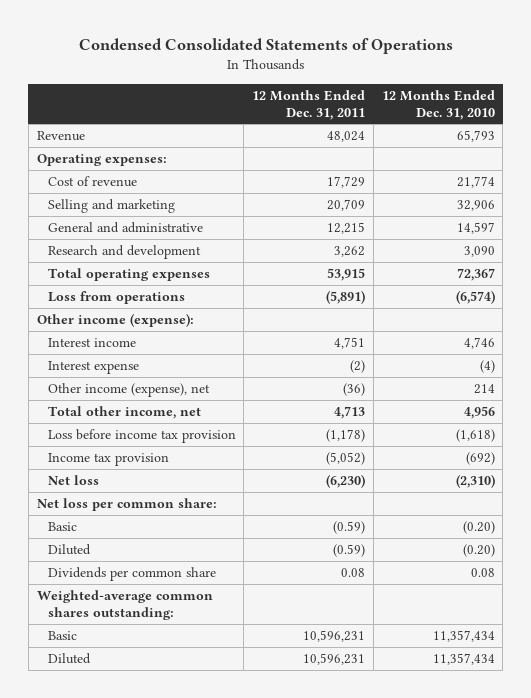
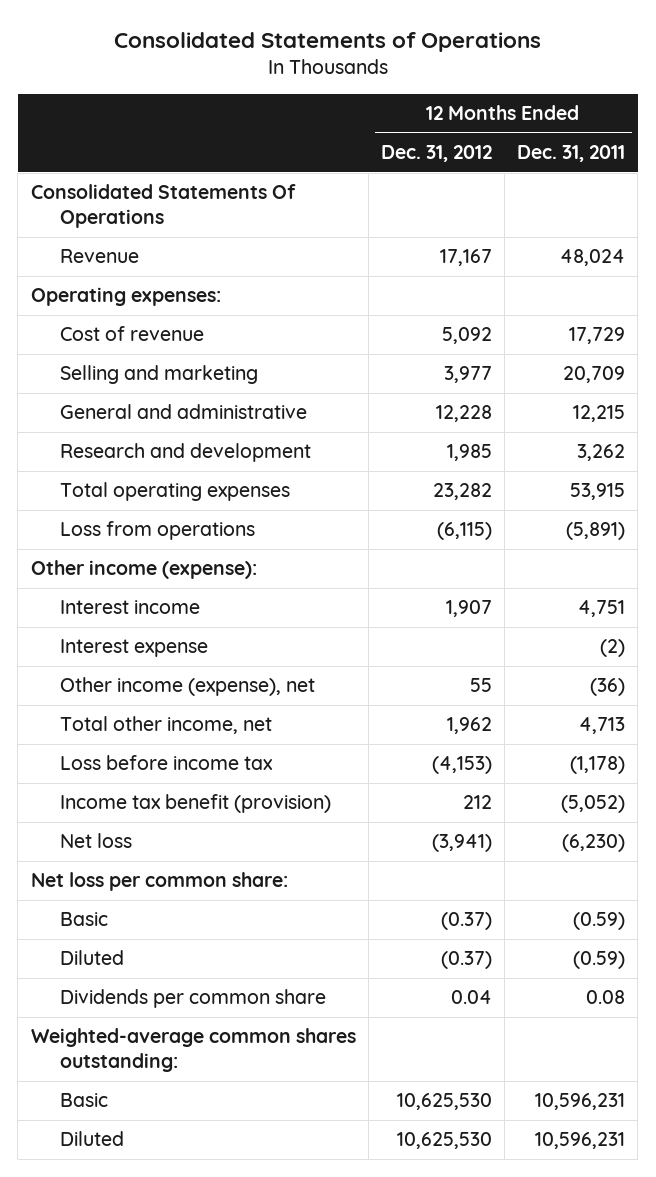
[78,38,453,55] Condensed Consolidated Statements of Operations -> [113,32,541,53] Consolidated Statements of Operations
[381,89,495,120] 12 Months Ended Dec. 31, 2010 -> none
none -> [380,145,492,163] Dec. 31, 2012
none -> [30,184,296,229] Consolidated Statements Of Operations
[47,428,236,443] Loss before income tax provision -> [60,755,274,771] Loss before income tax
[47,452,169,466] Income tax provision -> [60,794,332,814] Income tax benefit (provision)

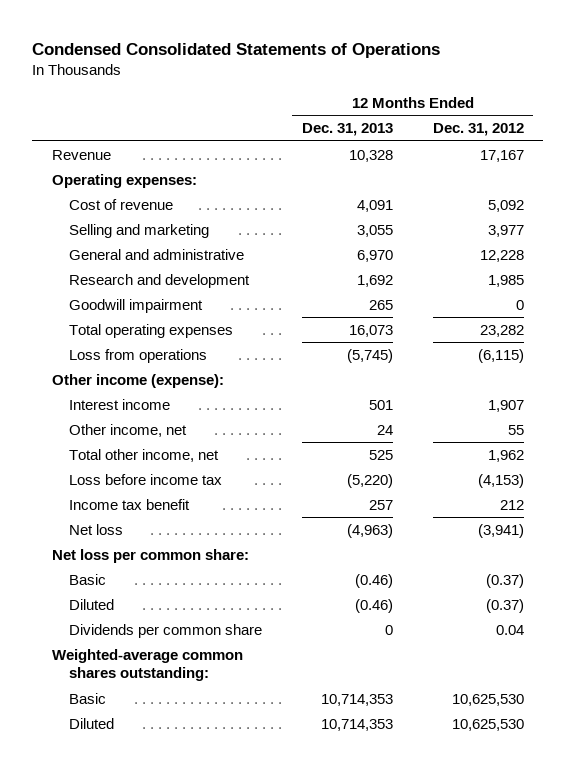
[113,32,541,53] Consolidated Statements of Operations -> [32,43,441,59] Condensed Consolidated Statements of Operations
[517,145,626,163] Dec. 31, 2011 -> none
none -> [302,123,394,137] Dec. 31, 2013
[30,184,296,229] Consolidated Statements Of Operations -> none
none -> [69,298,204,313] Goodwill impairment
[60,639,209,658] Interest expense -> none
[60,677,316,697] Other income (expense), net -> [69,423,188,437] Other income, net
[60,794,332,814] Income tax benefit (provision) -> [69,498,191,510] Income tax benefit

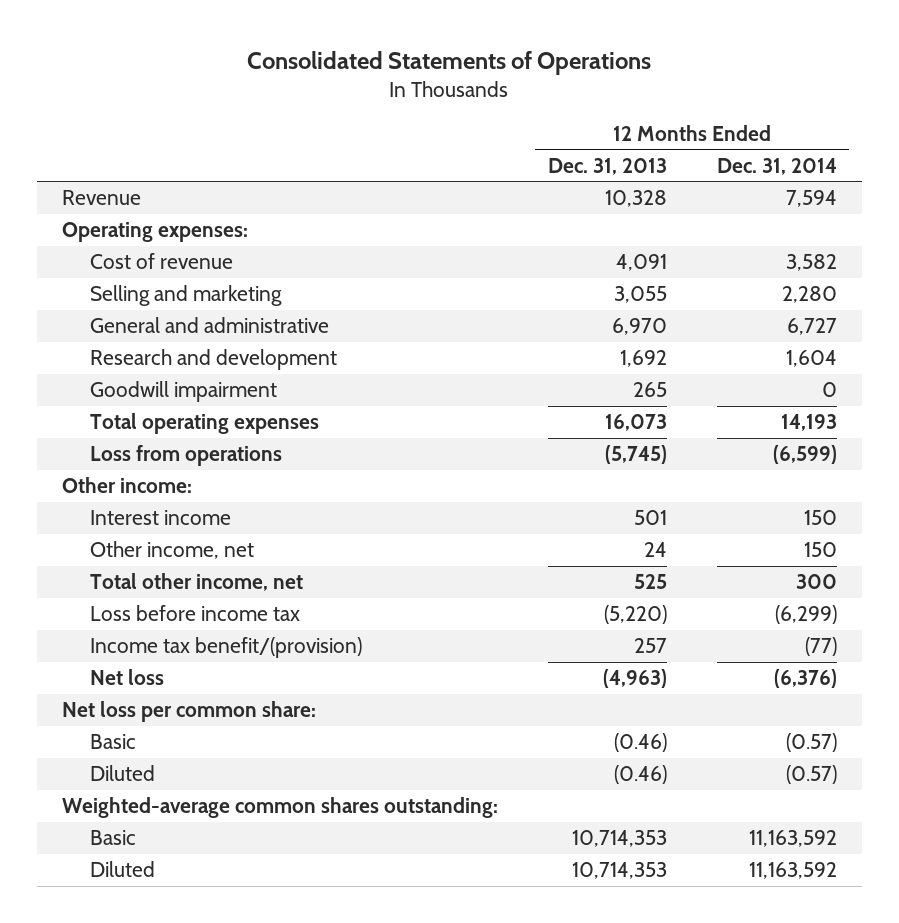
[32,43,441,59] Condensed Consolidated Statements of Operations -> [247,51,652,76] Consolidated Statements of Operations
[432,123,524,137] Dec. 31, 2012 -> none
none -> [716,157,837,175] Dec. 31, 2014
[51,373,224,388] Other income (expense): -> [61,477,192,494] Other income:
[69,498,191,510] Income tax benefit -> [89,637,362,659] Income tax benefit/(provision)
[69,623,263,638] Dividends per common share -> none

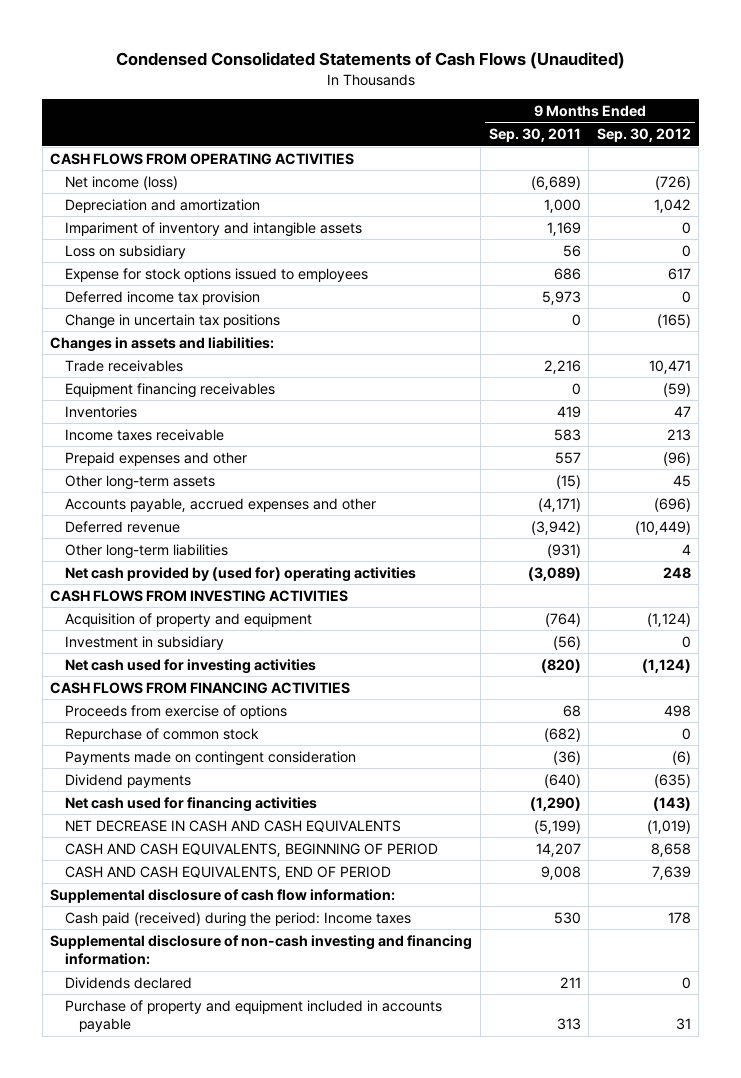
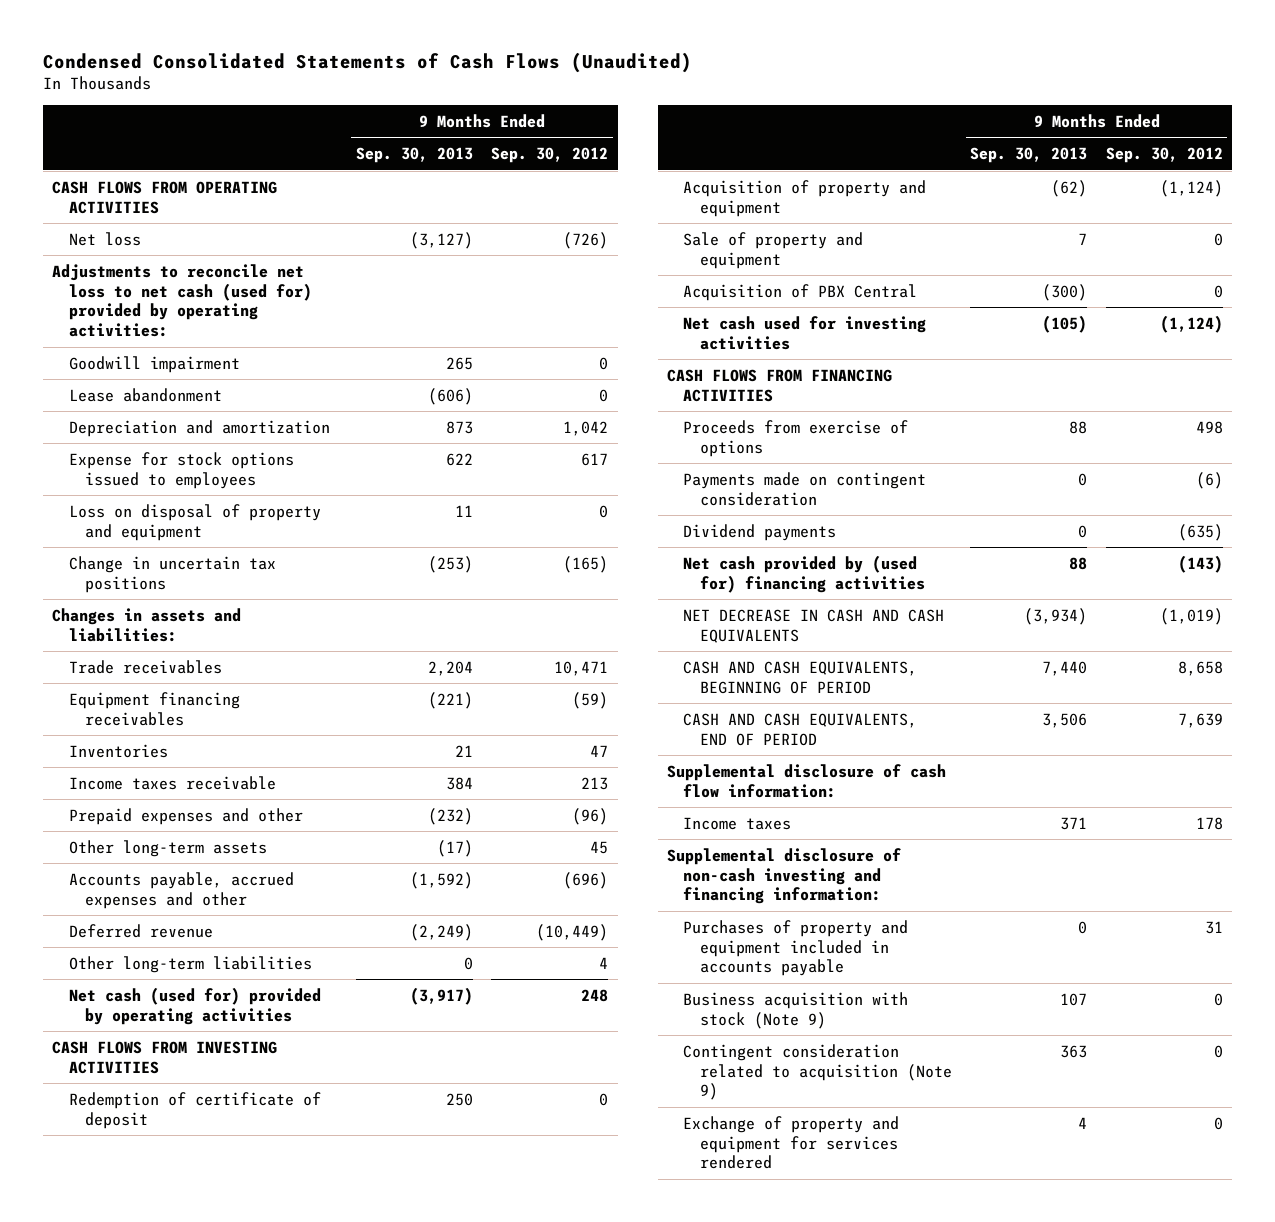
[488,128,581,143] Sep. 30, 2011 -> none
none -> [355,147,473,164] Sep. 30, 2013
[64,175,178,190] Net income (loss) -> [68,231,141,246] Net loss
none -> [52,263,312,338] Adjustments to reconcile net loss to net cash (used for) provided by operating activities:
none -> [68,355,240,373] Goodwill impairment
none -> [68,387,222,402] Lease abandonment
[64,221,362,237] Impariment of inventory and intangible assets -> none
[64,244,186,259] Loss on subsidiary -> none
[64,290,260,305] Deferred income tax provision -> none
none -> [68,503,321,541] Loss on disposal of property and equipment
[64,566,416,582] Net cash provided by (used for) operating activities -> [68,986,321,1025] Net cash (used for) provided by operating activities
none -> [68,1091,321,1129] Redemption of certificate of deposit
[64,635,224,650] Investment in subsidiary -> none
none -> [683,231,864,269] Sale of property and equipment
none -> [683,283,918,301] Acquisition of PBX Central
[64,727,259,742] Repurchase of common stock -> none
[64,796,317,812] Net cash used for financing activities -> [683,554,925,593] Net cash provided by (used for) financing activities
[64,911,411,927] Cash paid (received) during the period: Income taxes -> [683,816,792,830] Income taxes
[64,976,192,989] Dividends declared -> none
[64,999,442,1033] Purchase of property and equipment included in accounts payable -> [683,919,909,977] Purchases of property and equipment included in accounts payable
none -> [683,991,909,1029] Business acquisition with stock (Note 9)
none -> [683,1043,952,1101] Contingent consideration related to acquisition (Note 9)
none -> [683,1115,900,1170] Exchange of property and equipment for services rendered

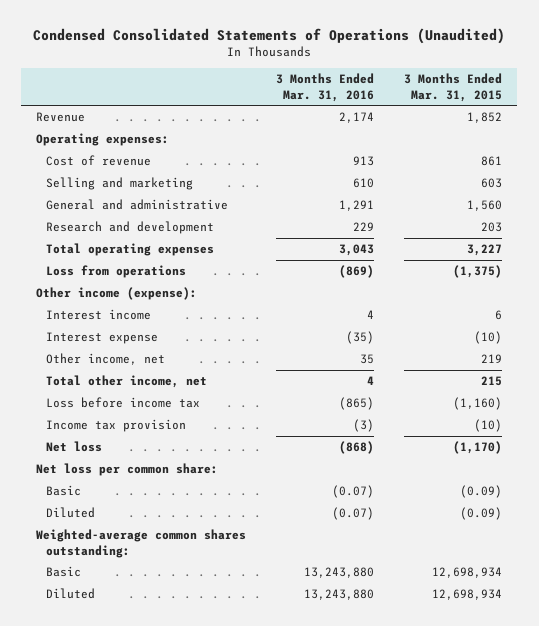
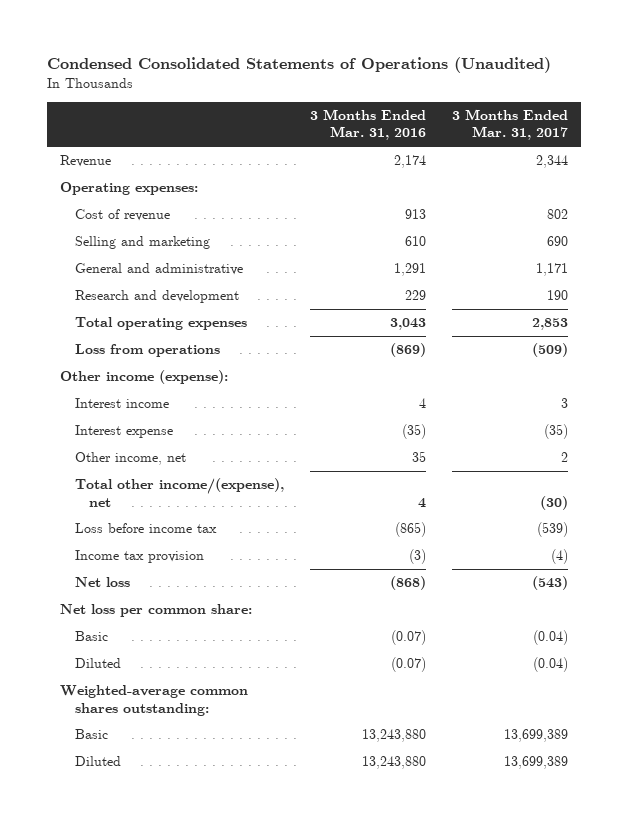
[404,73,503,102] 3 Months Ended Mar. 31, 2015 -> none
none -> [452,109,569,141] 3 Months Ended Mar. 31, 2017
[46,374,208,388] Total other income, net -> [74,478,284,507] Total other income/(expense), net

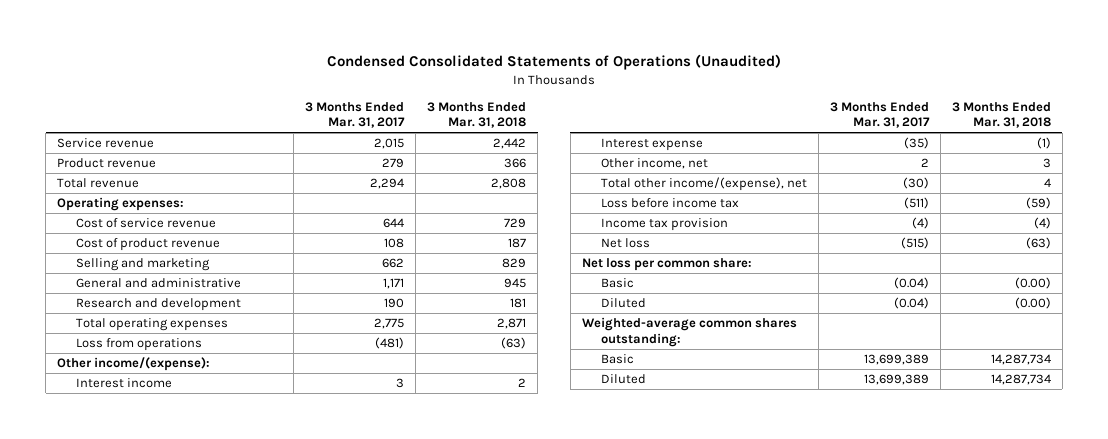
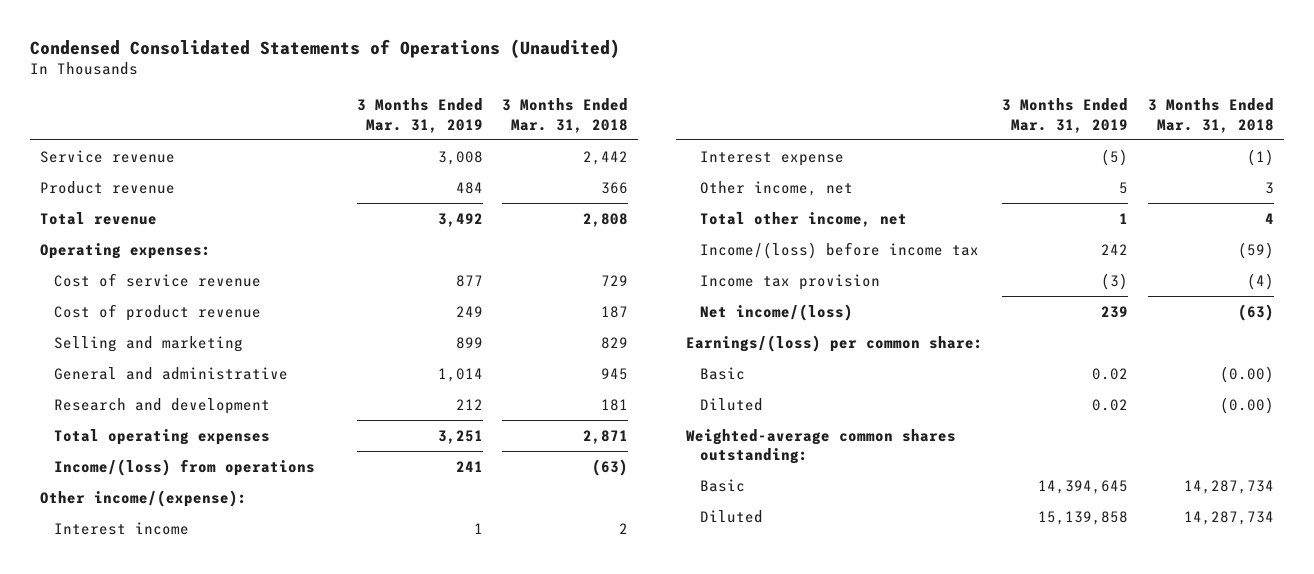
[305,101,406,129] 3 Months Ended Mar. 31, 2017 -> none
none -> [356,98,483,133] 3 Months Ended Mar. 31, 2019
[76,338,203,352] Loss from operations -> [53,458,315,476] Income/(loss) from operations
[600,177,807,192] Total other income/(expense), net -> [699,211,907,227] Total other income, net
[600,198,739,209] Loss before income tax -> [699,241,979,259] Income/(loss) before income tax
[600,238,650,249] Net loss -> [699,303,853,321] Net income/(loss)
[581,258,752,272] Net loss per common share: -> [685,334,983,352] Earnings/(loss) per common share:

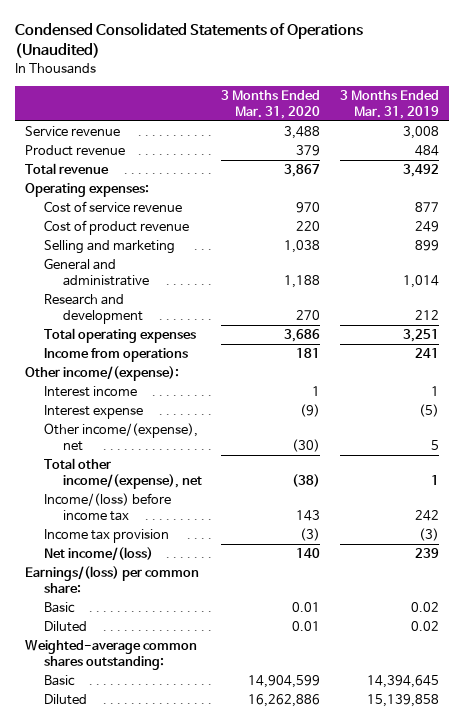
[502,98,629,133] 3 Months Ended Mar. 31, 2018 -> none
none -> [221,89,321,119] 3 Months Ended Mar. 31, 2020
[53,458,315,476] Income/(loss) from operations -> [43,348,188,363] Income from operations
[699,180,853,196] Other income, net -> [43,423,198,452] Other income/(expense), net
[699,211,907,227] Total other income, net -> [43,458,202,490] Total other income/(expense), net

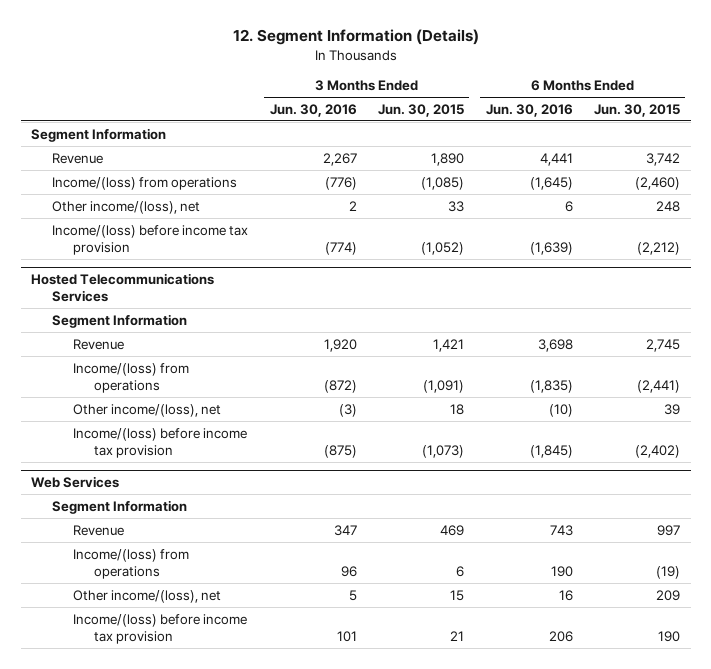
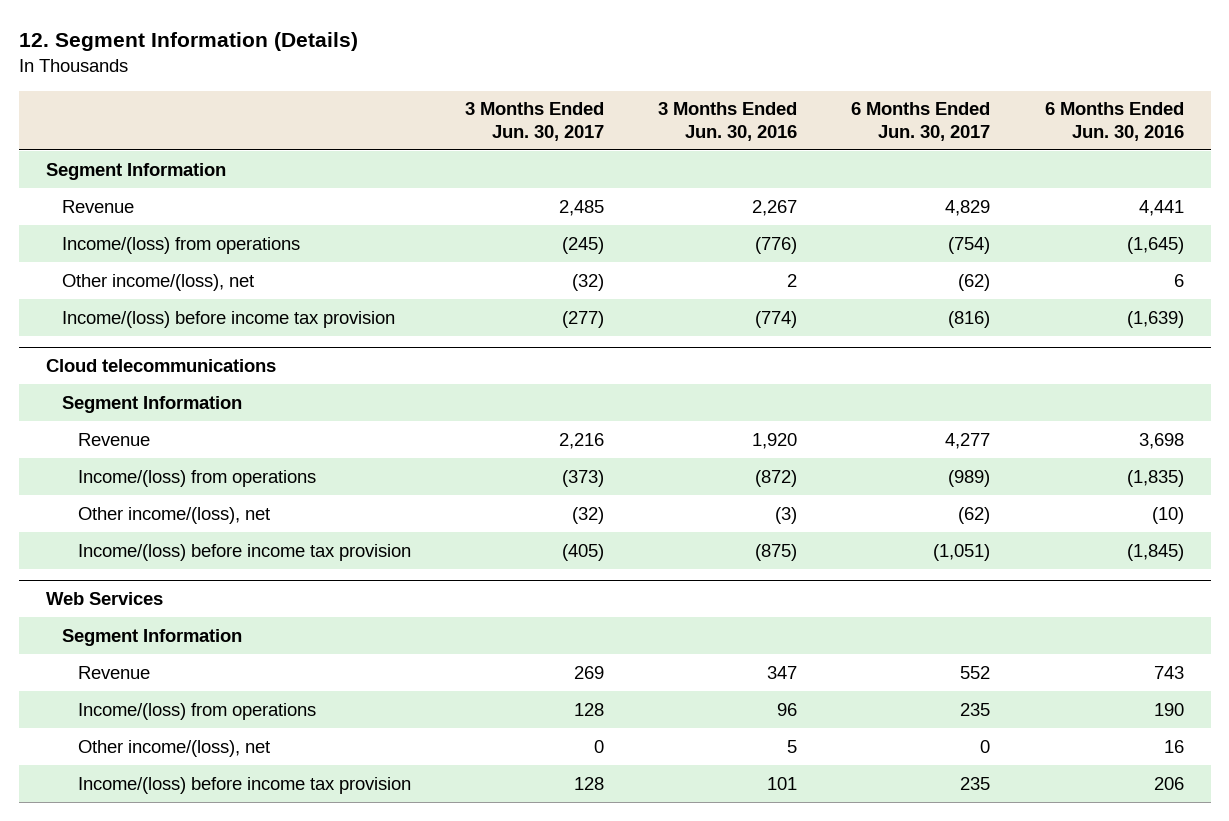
[378,103,465,117] Jun. 30, 2015 -> none
[594,103,681,117] Jun. 30, 2015 -> none
none -> [465,102,605,141] 3 Months Ended Jun. 30, 2017
none -> [851,102,991,141] 6 Months Ended Jun. 30, 2017
[31,273,215,302] Hosted Telecommunications Services -> [45,359,276,373] Cloud telecommunications

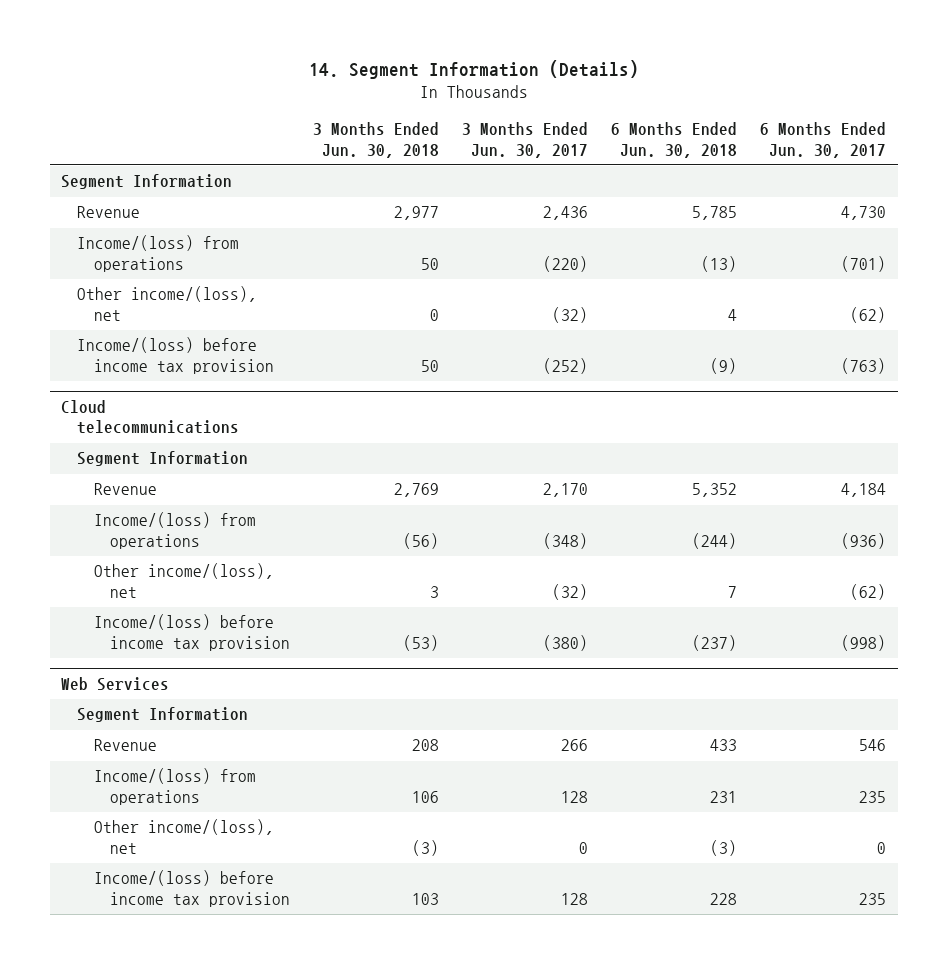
[18,32,358,52] 12. Segment Information (Details) -> [308,60,639,80] 14. Segment Information (Details)
[658,102,798,141] 3 Months Ended Jun. 30, 2016 -> none
[1044,102,1184,141] 6 Months Ended Jun. 30, 2016 -> none
none -> [312,121,439,158] 3 Months Ended Jun. 30, 2018
none -> [610,121,737,158] 6 Months Ended Jun. 30, 2018
[559,199,605,216] 2,485 -> [542,206,588,221] 2,436
[945,199,991,216] 4,829 -> [841,206,887,221] 4,730
[562,236,605,254] (245) -> [542,256,588,273] (220)
[948,236,991,254] (754) -> [841,256,887,273] (701)
[562,310,605,328] (277) -> [542,358,588,375] (252)
[948,310,991,328] (816) -> [841,358,887,375] (763)
[559,432,605,449] 2,216 -> [542,483,588,498] 2,170
[945,432,991,449] 4,277 -> [841,483,887,498] 4,184
[562,469,605,487] (373) -> [542,533,588,550] (348)
[948,469,991,487] (989) -> [841,533,887,550] (936)
[562,543,605,561] (405) -> [542,635,588,652] (380)
[933,543,991,561] (1,051) -> [841,635,887,652] (998)
[574,665,605,679] 269 -> [560,739,588,752] 266
[960,665,991,679] 552 -> [859,739,887,752] 546

